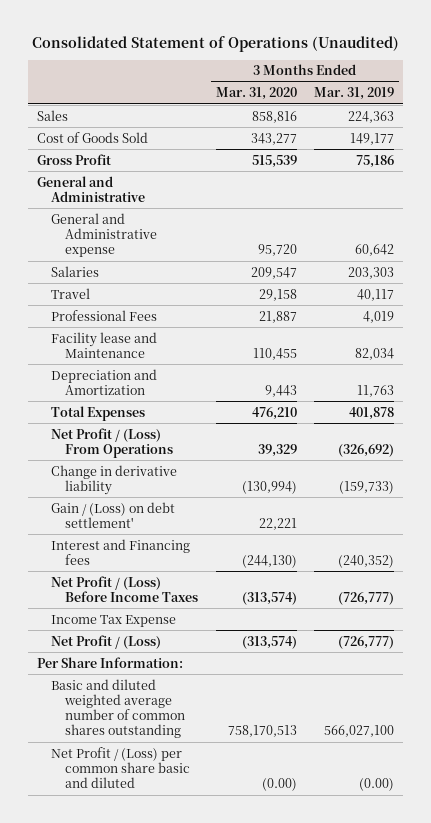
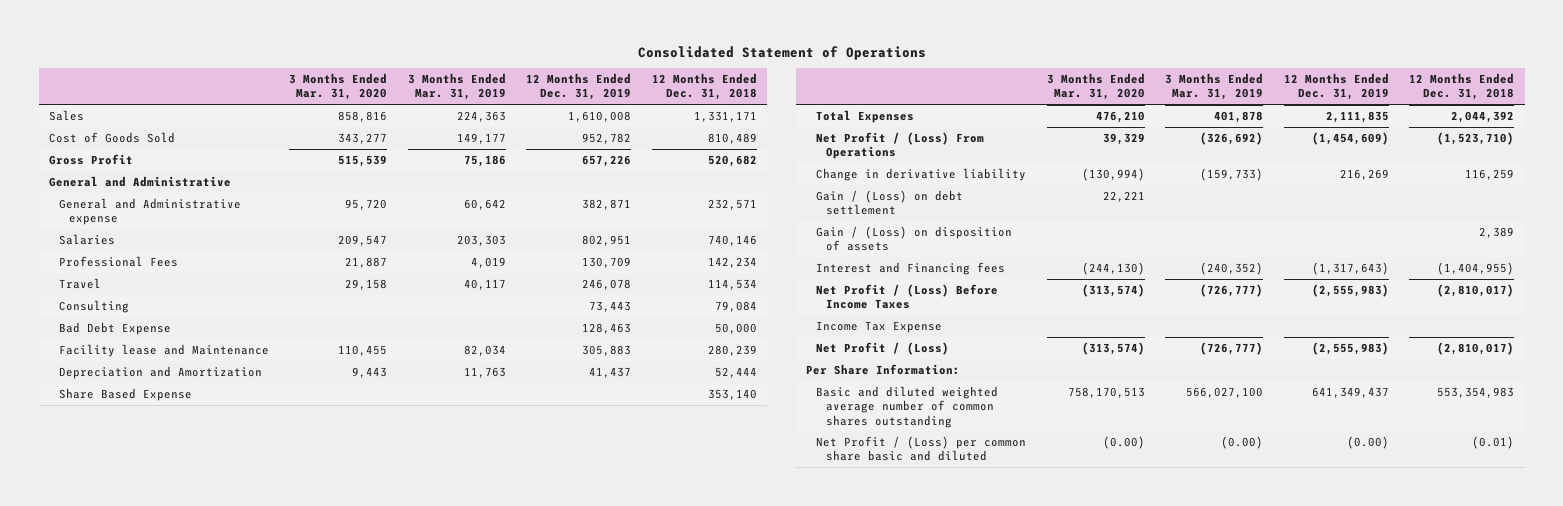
[31,35,399,52] Consolidated Statement of Operations (Unaudited) -> [637,45,926,60] Consolidated Statement of Operations
none -> [526,72,632,101] 12 Months Ended Dec. 31, 2019
none -> [651,72,757,101] 12 Months Ended Dec. 31, 2018
[51,287,91,299] Travel -> [58,277,101,289] Travel
none -> [58,299,129,313] Consulting
none -> [58,321,171,335] Bad Debt Expense
none -> [58,387,192,401] Share Based Expense
[51,501,176,528] Gain / (Loss) on debt settlement' -> [816,189,964,216] Gain / (Loss) on debt settlement
none -> [816,225,1013,252] Gain / (Loss) on disposition of assets

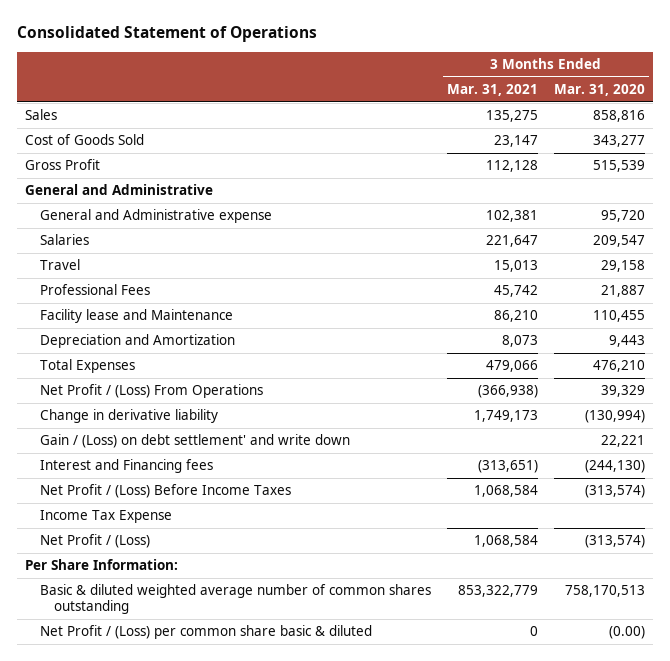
[407,72,506,101] 3 Months Ended Mar. 31, 2019 -> none
[526,72,632,101] 12 Months Ended Dec. 31, 2019 -> none
[651,72,757,101] 12 Months Ended Dec. 31, 2018 -> none
none -> [446,83,538,96] Mar. 31, 2021
[58,299,129,313] Consulting -> none
[58,321,171,335] Bad Debt Expense -> none
[58,255,178,267] Professional Fees -> [39,284,150,296] Professional Fees
[58,387,192,401] Share Based Expense -> none
[816,225,1013,252] Gain / (Loss) on disposition of assets -> none
[816,189,964,216] Gain / (Loss) on debt settlement -> [39,434,350,449] Gain / (Loss) on debt settlement' and write down
[816,385,999,428] Basic and diluted weighted average number of common shares outstanding -> [39,584,431,615] Basic & diluted weighted average number of common shares outstanding
[816,435,1027,462] Net Profit / (Loss) per common share basic and diluted -> [39,625,372,640] Net Profit / (Loss) per common share basic & diluted

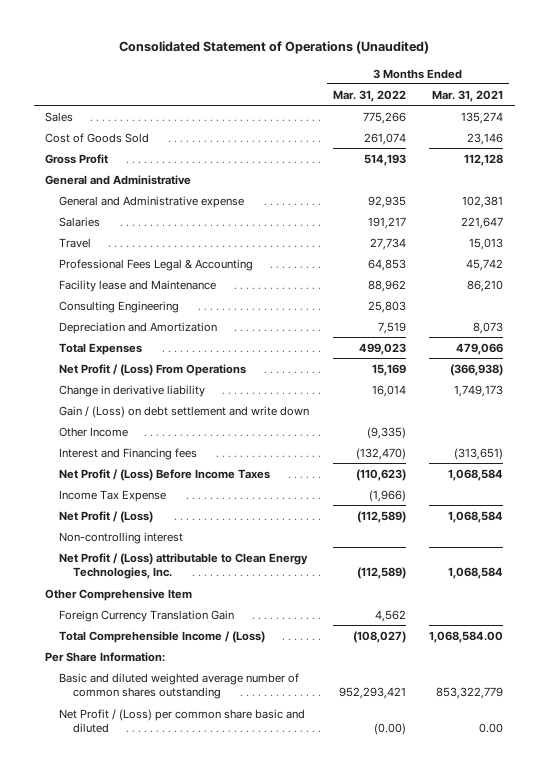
[17,26,318,43] Consolidated Statement of Operations -> [119,41,430,55] Consolidated Statement of Operations (Unaudited)
[553,83,645,96] Mar. 31, 2020 -> none
none -> [332,89,406,102] Mar. 31, 2022
[485,110,538,123] 135,275 -> [461,111,504,124] 135,274
[493,135,538,148] 23,147 -> [467,132,504,145] 23,146
[39,284,150,296] Professional Fees -> [59,258,254,271] Professional Fees Legal & Accounting
none -> [59,300,180,313] Consulting Engineering
[39,434,350,449] Gain / (Loss) on debt settlement' and write down -> [59,405,310,418] Gain / (Loss) on debt settlement and write down
none -> [59,426,129,437] Other Income
none -> [59,531,184,544] Non-controlling interest
none -> [59,552,309,580] Net Profit / (Loss) attributable to Clean Energy Technologies, Inc.
none -> [45,588,193,601] Other Comprehensive Item
none -> [59,609,235,622] Foreign Currency Translation Gain
none -> [59,630,266,643] Total Comprehensible Income / (Loss)
[39,584,431,615] Basic & diluted weighted average number of common shares outstanding -> [59,672,300,700] Basic and diluted weighted average number of common shares outstanding
[39,625,372,640] Net Profit / (Loss) per common share basic & diluted -> [59,708,306,734] Net Profit / (Loss) per common share basic and diluted
[529,626,538,637] 0 -> [479,723,504,734] 0.00

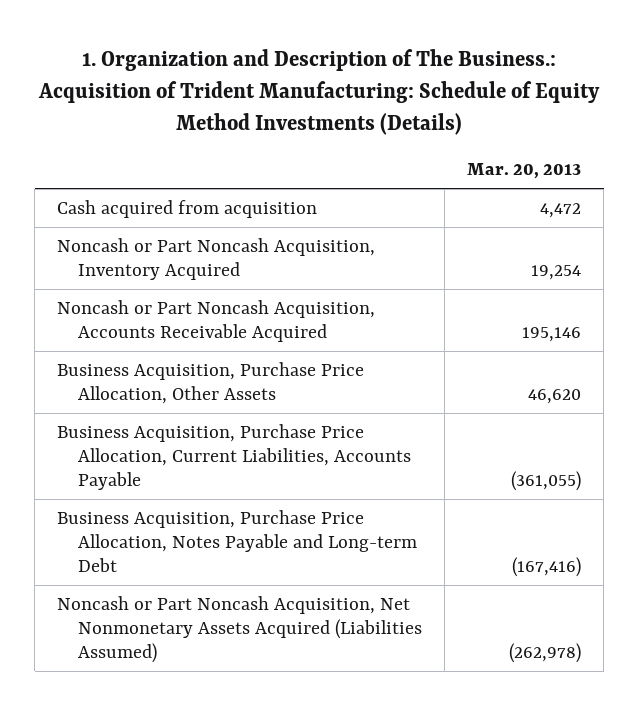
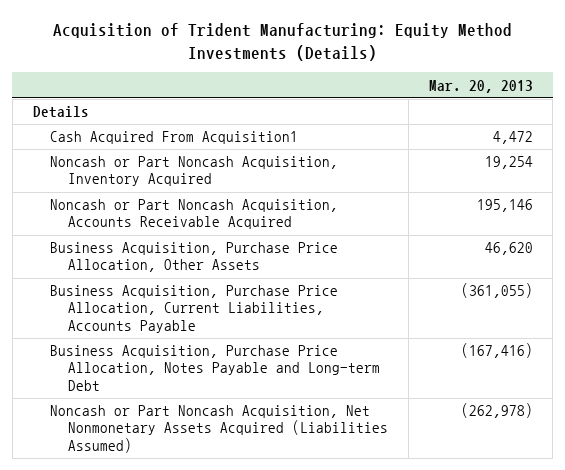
[38,49,601,135] 1. Organization and Description of The Business.: Acquisition of Trident Manufacturing: Schedule of Equity Method Investments (Details) -> [52,22,512,61] Acquisition of Trident Manufacturing: Equity Method Investments (Details)
none -> [32,106,89,119] Details
[57,199,318,218] Cash acquired from acquisition -> [50,131,299,145] Cash Acquired From Acquisition1

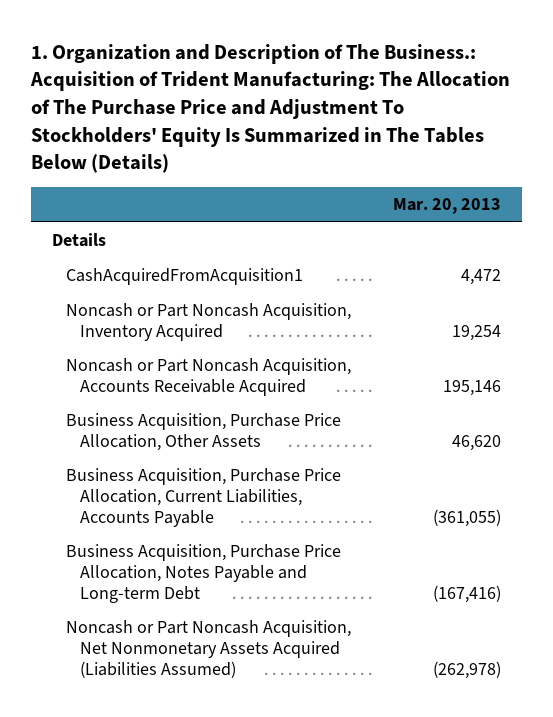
[52,22,512,61] Acquisition of Trident Manufacturing: Equity Method Investments (Details) -> [29,43,510,174] 1. Organization and Description of The Business.: Acquisition of Trident Manufacturing: The Allocation of The Purchase Price and Adjustment To Stockholders' Equity Is Summarized in The Tables Below (Details)
[50,131,299,145] Cash Acquired From Acquisition1 -> [65,268,303,286] CashAcquiredFromAcquisition1

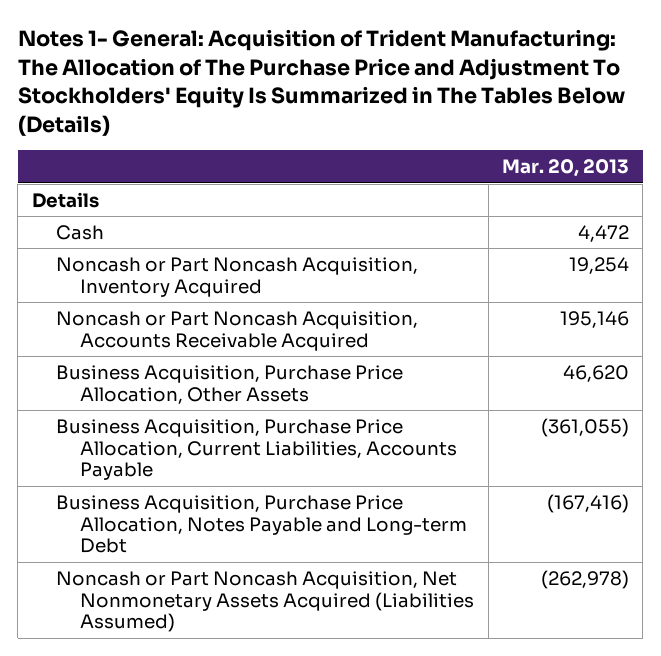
[29,43,510,174] 1. Organization and Description of The Business.: Acquisition of Trident Manufacturing: The Allocation of The Purchase Price and Adjustment To Stockholders' Equity Is Summarized in The Tables Below (Details) -> [17,29,625,136] Notes 1- General: Acquisition of Trident Manufacturing: The Allocation of The Purchase Price and Adjustment To Stockholders' Equity Is Summarized in The Tables Below (Details)
[65,268,303,286] CashAcquiredFromAcquisition1 -> [55,224,104,240] Cash

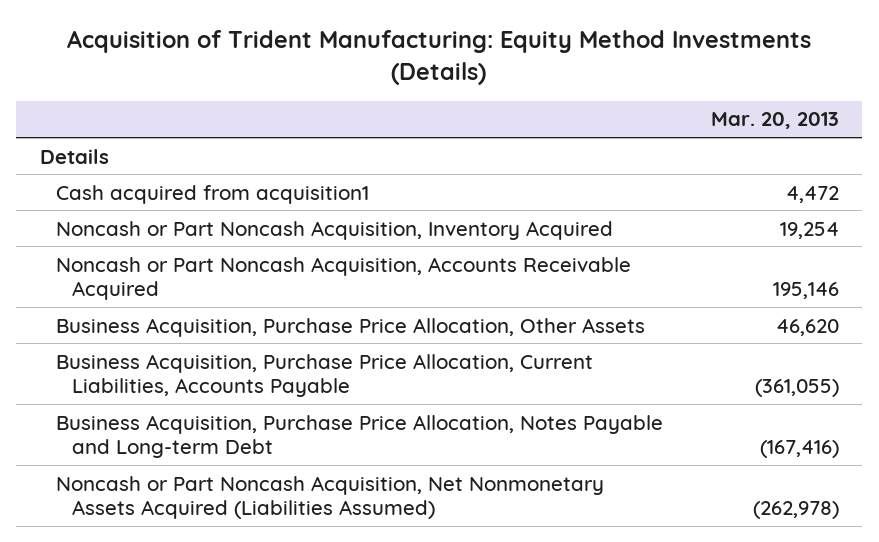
[17,29,625,136] Notes 1- General: Acquisition of Trident Manufacturing: The Allocation of The Purchase Price and Adjustment To Stockholders' Equity Is Summarized in The Tables Below (Details) -> [67,30,812,86] Acquisition of Trident Manufacturing: Equity Method Investments (Details)
[55,224,104,240] Cash -> [56,184,370,204] Cash acquired from acquisition1

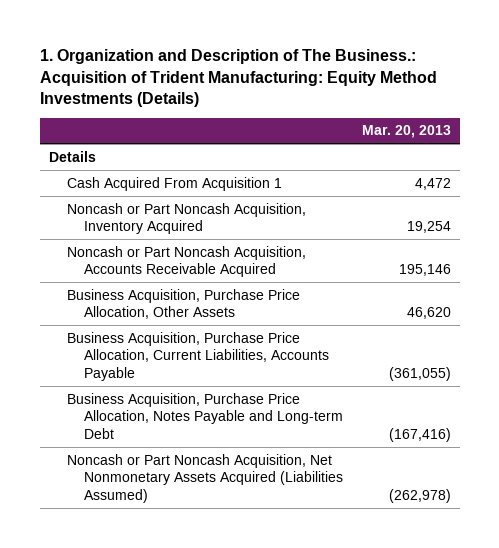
[67,30,812,86] Acquisition of Trident Manufacturing: Equity Method Investments (Details) -> [39,49,437,108] 1. Organization and Description of The Business.: Acquisition of Trident Manufacturing: Equity Method Investments (Details)
[56,184,370,204] Cash acquired from acquisition1 -> [66,176,282,191] Cash Acquired From Acquisition 1

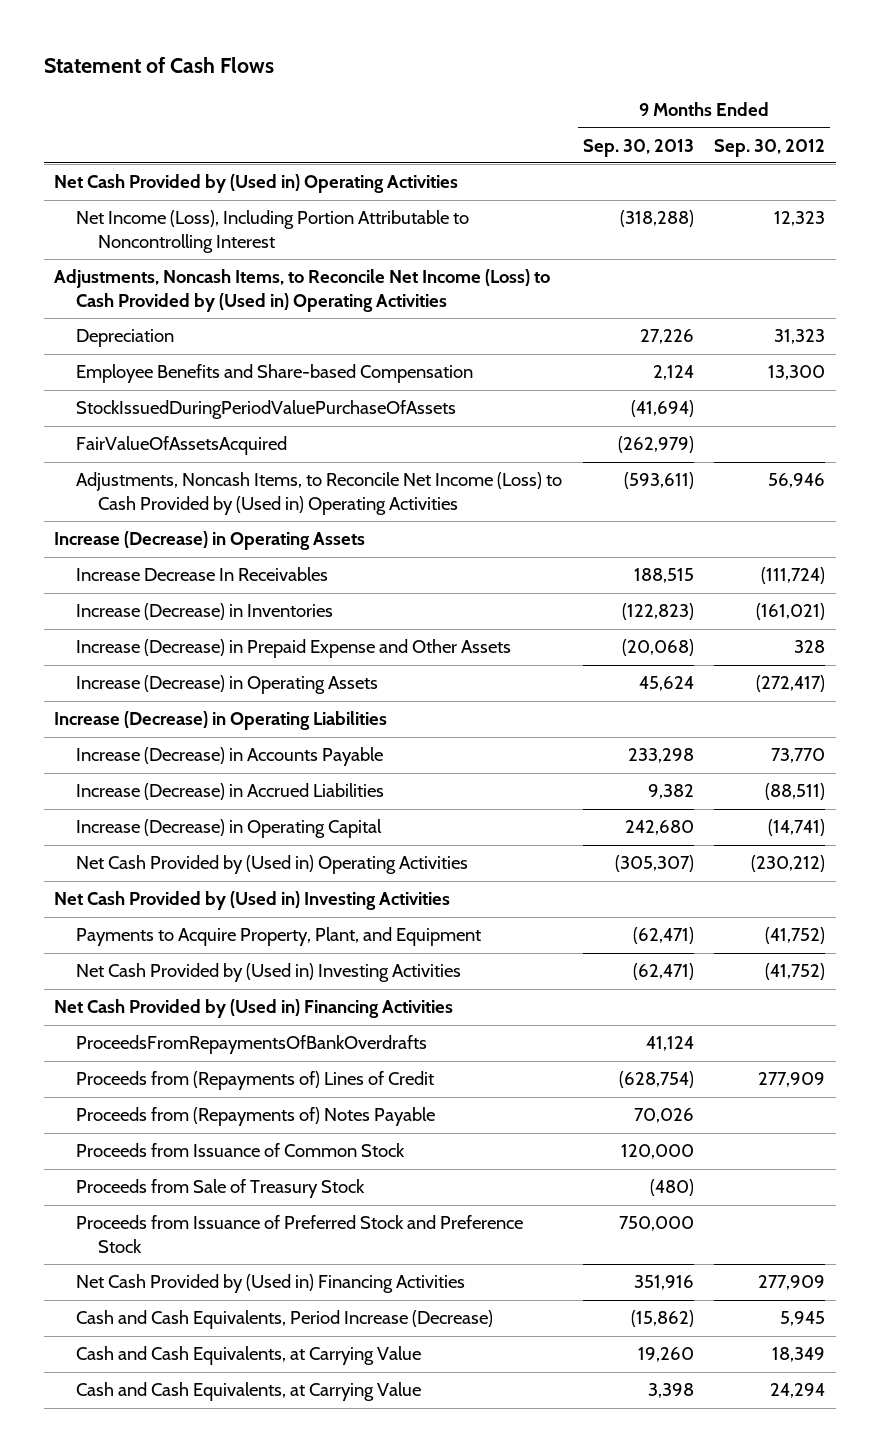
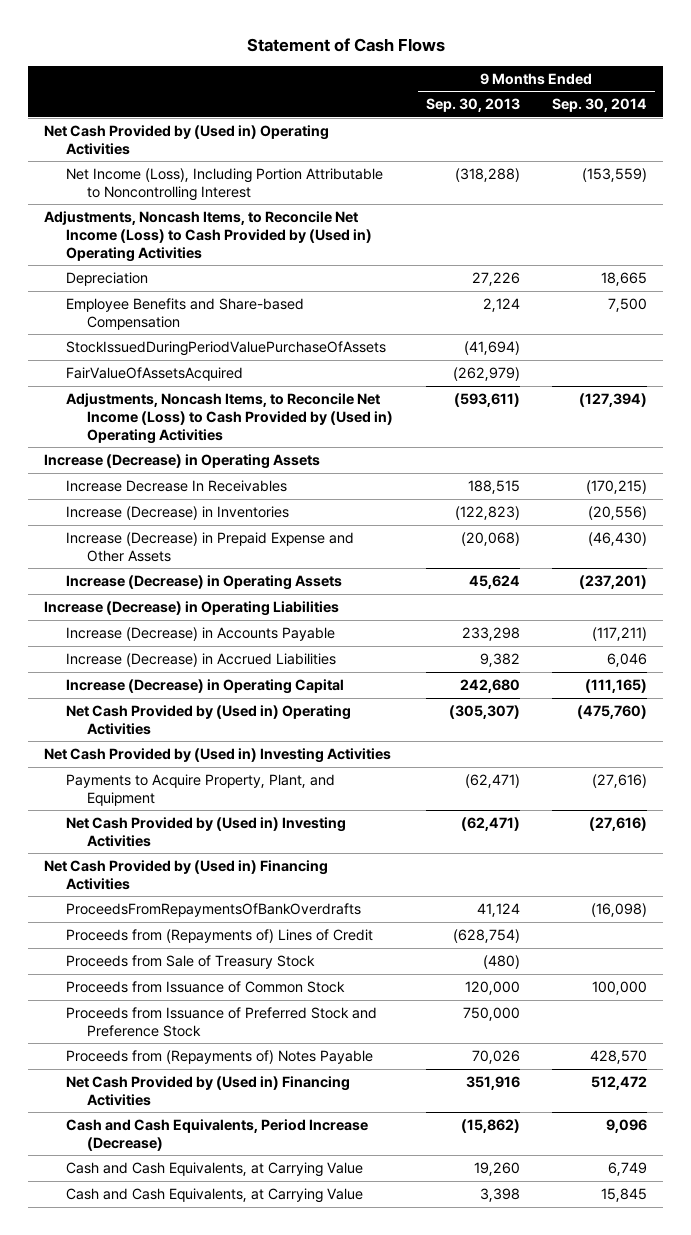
[714,138,826,157] Sep. 30, 2012 -> none
none -> [551,98,647,113] Sep. 30, 2014
[76,1143,406,1158] Proceeds from Issuance of Common Stock -> [65,981,345,994] Proceeds from Issuance of Common Stock
[76,1107,436,1127] Proceeds from (Repayments of) Notes Payable -> [65,1050,373,1065] Proceeds from (Repayments of) Notes Payable

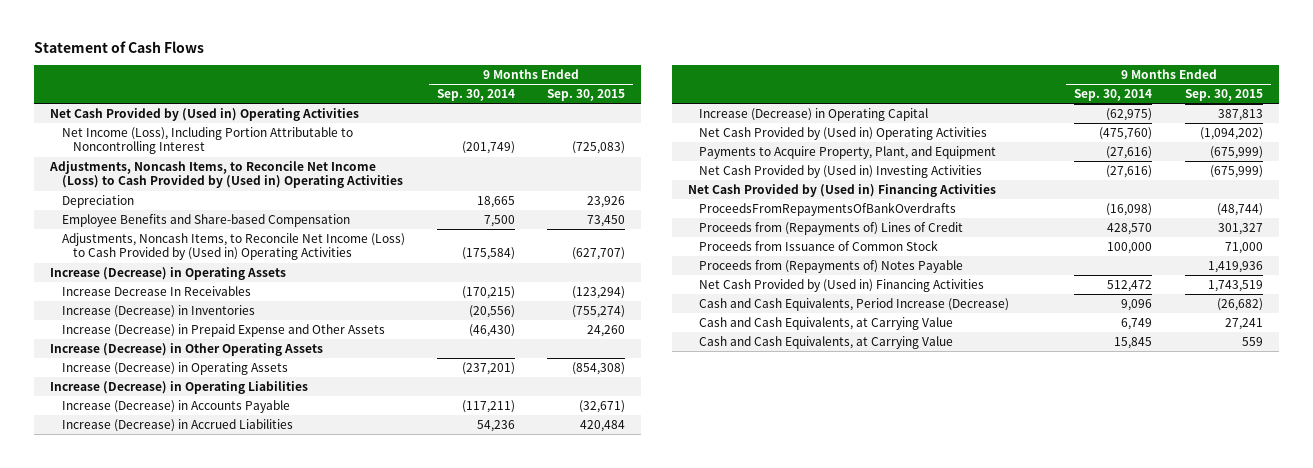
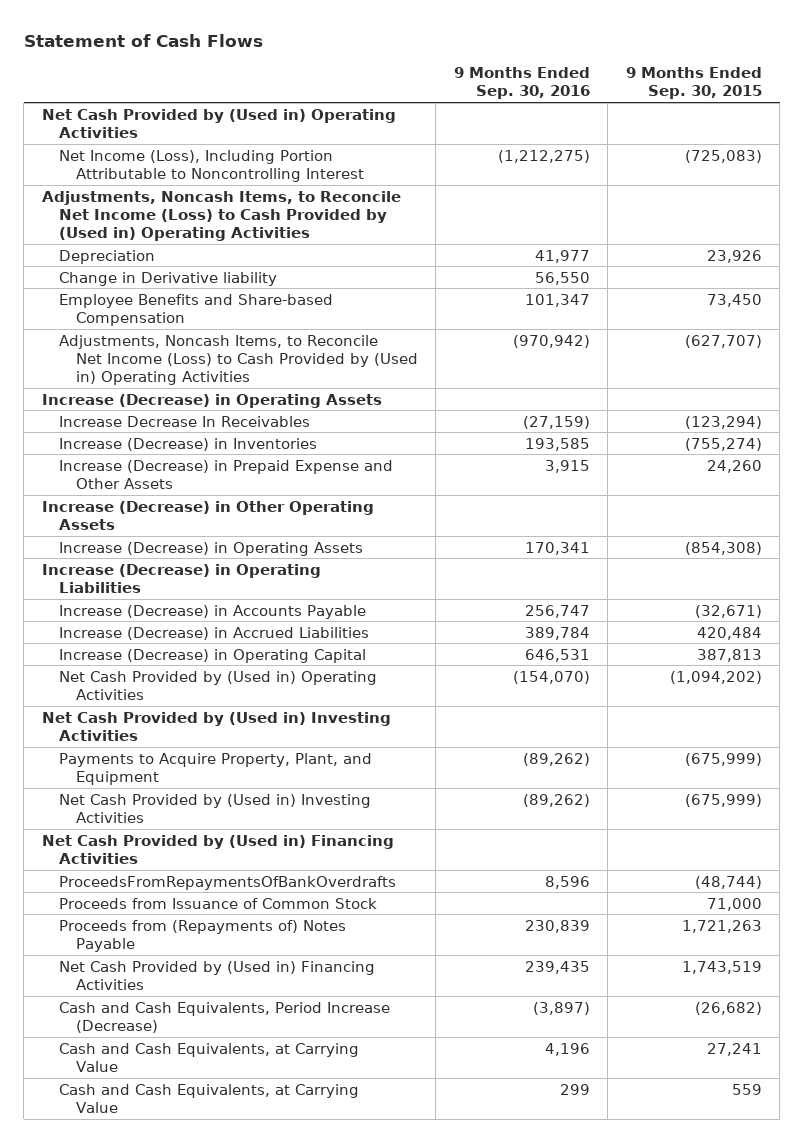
[436,89,515,102] Sep. 30, 2014 -> none
none -> [453,66,590,100] 9 Months Ended Sep. 30, 2016
none -> [58,271,277,286] Change in Derivative liability
none -> [41,711,391,741] Net Cash Provided by (Used in) Investing Activities
[699,221,964,235] Proceeds from (Repayments of) Lines of Credit -> none
[1207,260,1263,273] 1,419,936 -> [681,919,762,933] 1,721,263

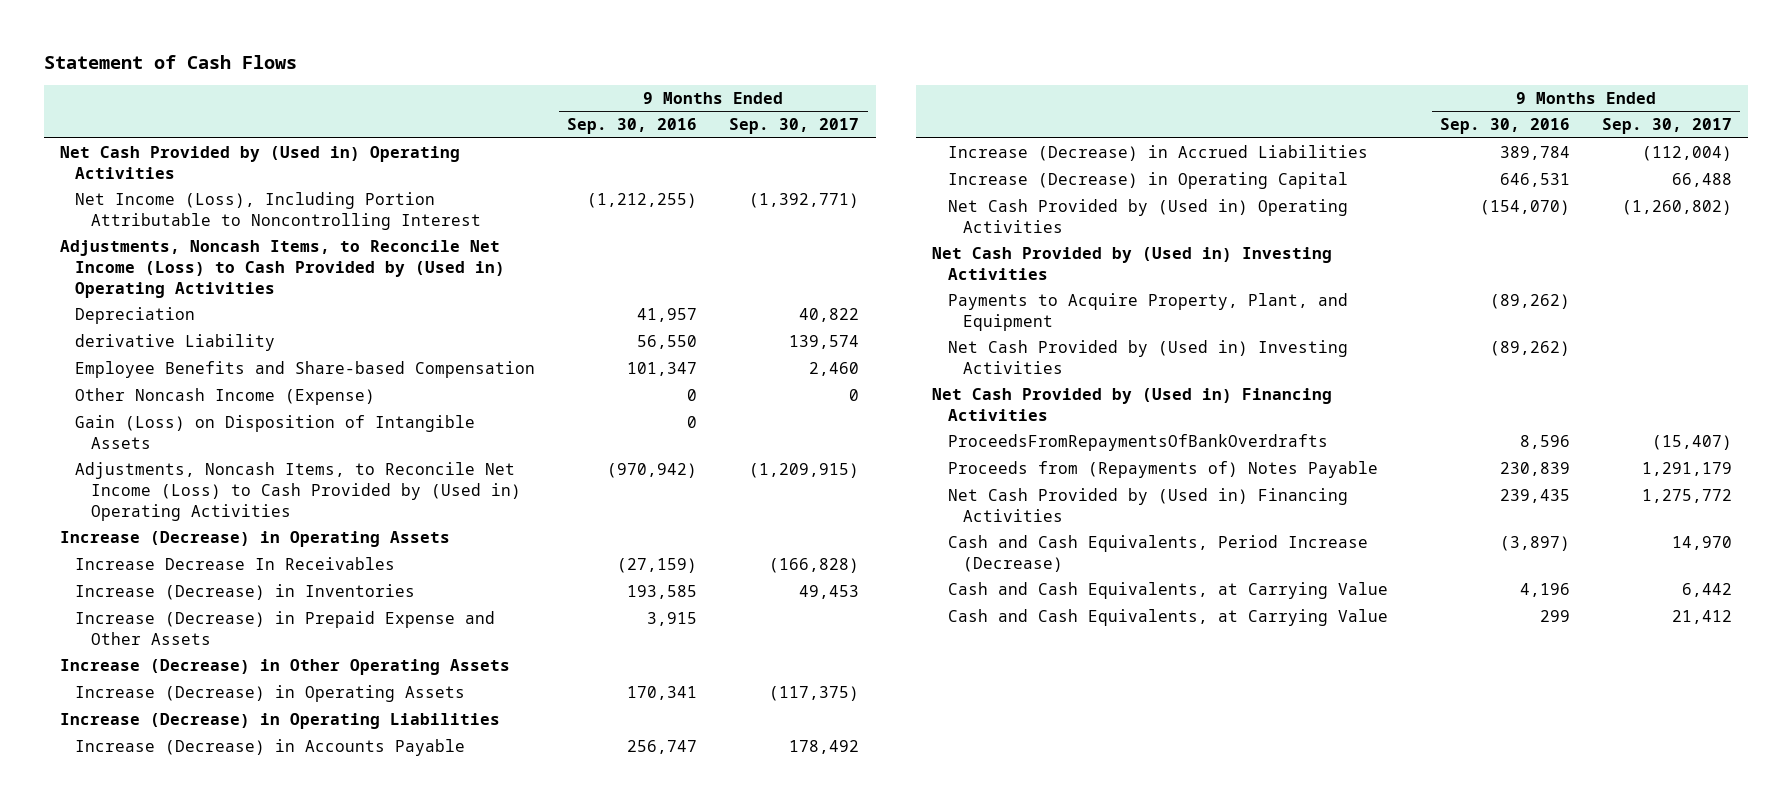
[625,66,762,100] 9 Months Ended Sep. 30, 2015 -> none
none -> [729,118,860,135] Sep. 30, 2017
[497,149,590,163] (1,212,275) -> [587,193,698,209] (1,212,255)
[534,249,590,263] 41,977 -> [637,308,698,323] 41,957
[58,271,277,286] Change in Derivative liability -> [75,334,276,352] derivative Liability
none -> [75,388,376,406] Other Noncash Income (Expense)
none -> [75,415,476,449] Gain (Loss) on Disposition of Intangible Assets
[58,897,377,909] Proceeds from Issuance of Common Stock -> none

